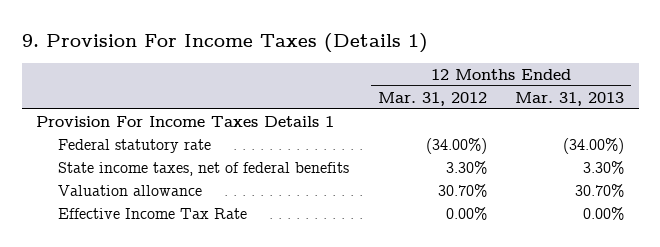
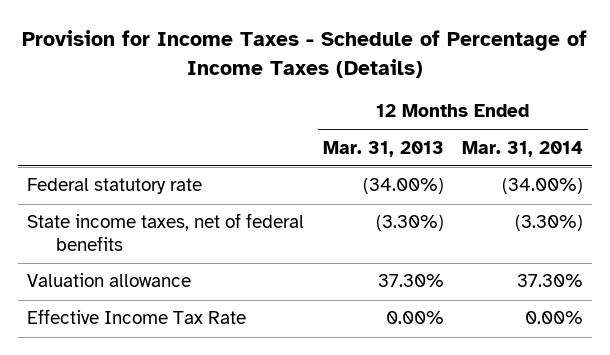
[21,32,428,53] 9. Provision For Income Taxes (Details 1) -> [22,30,588,78] Provision for Income Taxes - Schedule of Percentage of Income Taxes (Details)
[377,91,487,106] Mar. 31, 2012 -> none
none -> [462,140,584,157] Mar. 31, 2014
[35,116,334,128] Provision For Income Taxes Details 1 -> none
[583,161,625,175] 3.30% -> [375,215,444,232] (3.30%)
[575,184,625,198] 30.70% -> [377,274,444,288] 37.30%

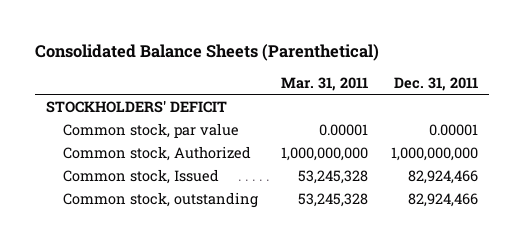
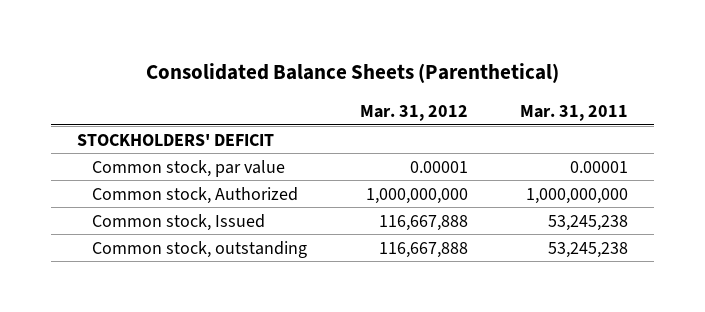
[393,76,478,91] Dec. 31, 2011 -> none
none -> [359,105,468,122] Mar. 31, 2012
[297,169,368,184] 53,245,328 -> [547,214,628,231] 53,245,238
[297,192,368,207] 53,245,328 -> [547,241,628,258] 53,245,238

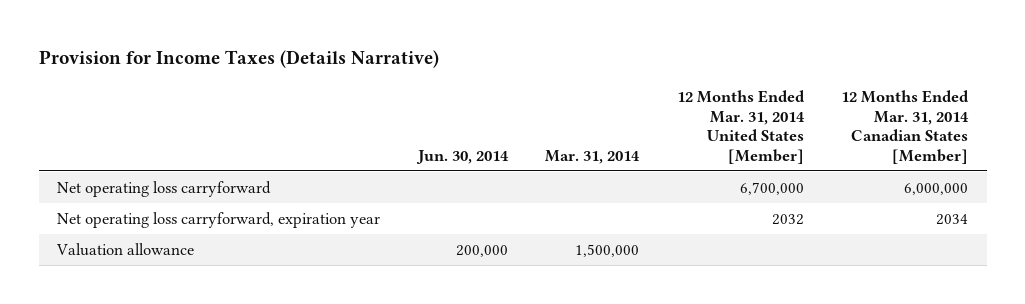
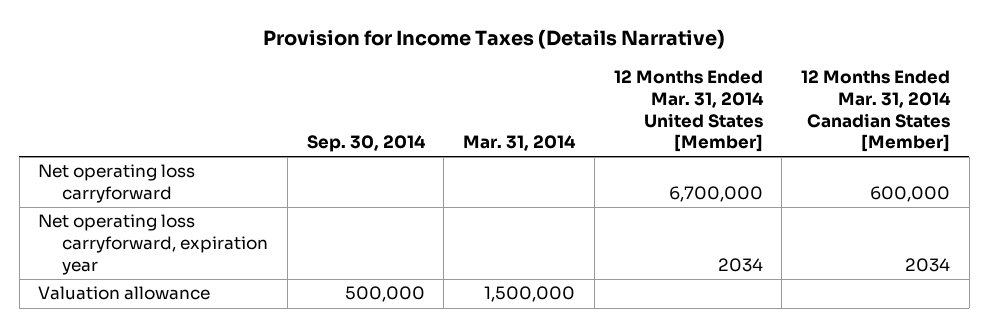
[415,149,509,164] Jun. 30, 2014 -> none
none -> [306,135,426,153] Sep. 30, 2014
[904,182,969,195] 6,000,000 -> [870,186,951,203] 600,000
[771,213,804,225] 2032 -> [717,258,763,273] 2034

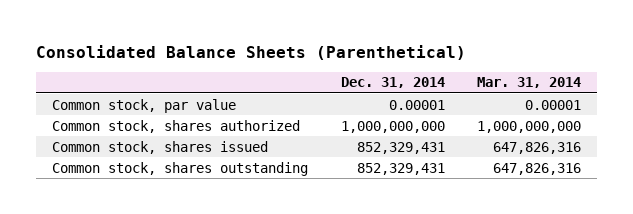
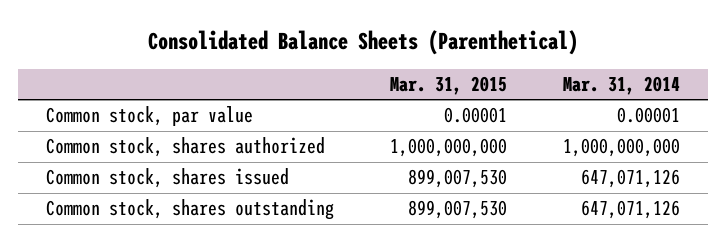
[340,77,445,89] Dec. 31, 2014 -> none
none -> [389,75,507,95] Mar. 31, 2015
[492,141,581,154] 647,826,316 -> [580,169,680,189] 647,071,126
[492,162,581,175] 647,826,316 -> [580,200,680,220] 647,071,126

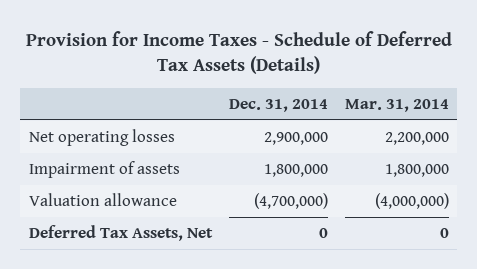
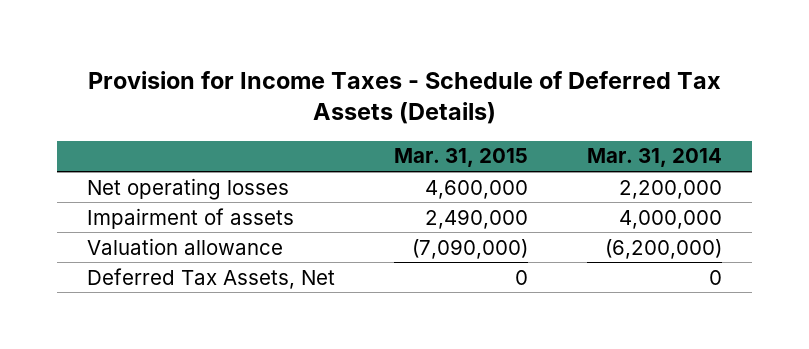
[228,98,328,112] Dec. 31, 2014 -> none
none -> [394,148,529,168] Mar. 31, 2015
[384,164,449,178] 1,800,000 -> [619,209,723,229] 4,000,000
[374,193,449,210] (4,000,000) -> [605,238,723,259] (6,200,000)

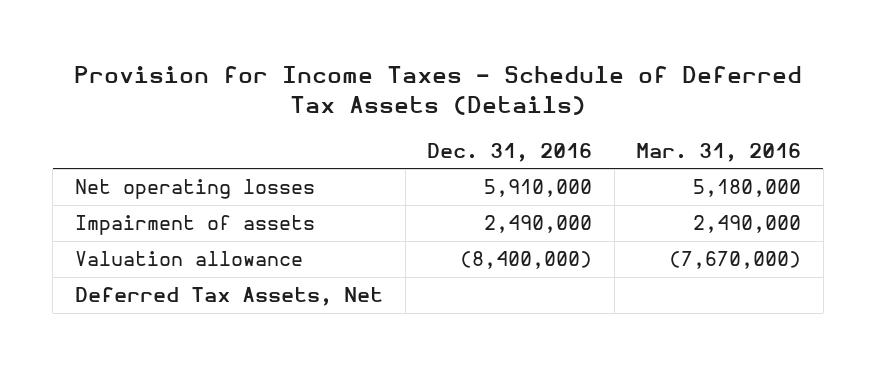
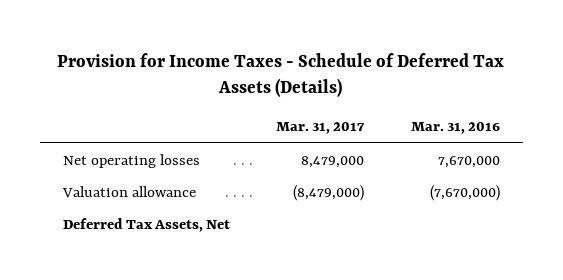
[427,142,593,162] Dec. 31, 2016 -> none
none -> [276,122,366,135] Mar. 31, 2017
[74,215,315,236] Impairment of assets -> none
[693,179,802,198] 5,180,000 -> [437,155,500,168] 7,670,000

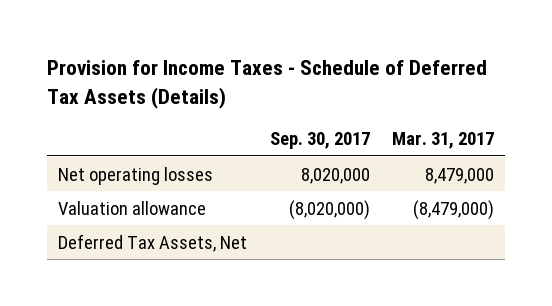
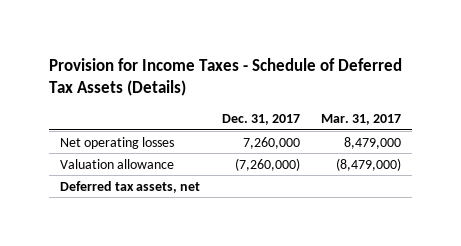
[269,132,370,150] Sep. 30, 2017 -> none
none -> [221,114,300,126] Dec. 31, 2017
[58,233,248,252] Deferred Tax Assets, Net -> [59,180,200,193] Deferred tax assets, net

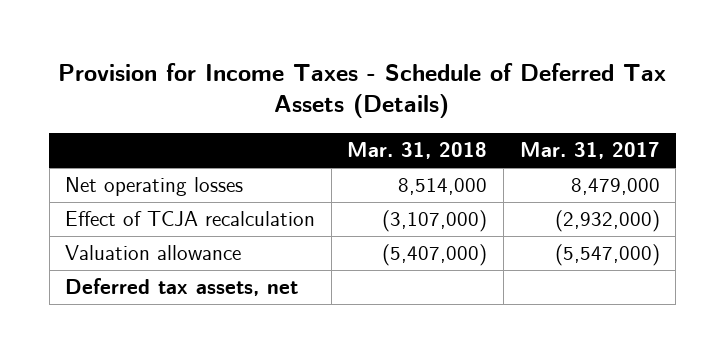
[221,114,300,126] Dec. 31, 2017 -> none
none -> [347,142,488,160] Mar. 31, 2018
none -> [65,211,316,227] Effect of TCJA recalculation
[336,157,402,171] (8,479,000) -> [554,244,660,267] (5,547,000)

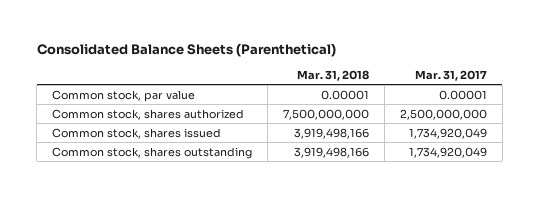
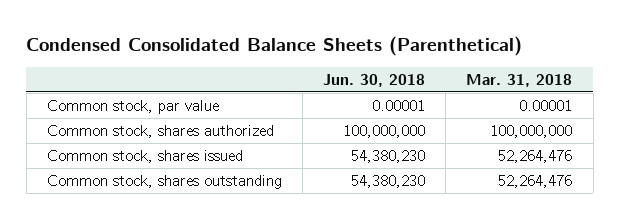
[36,42,336,57] Consolidated Balance Sheets (Parenthetical) -> [26,36,523,57] Condensed Consolidated Balance Sheets (Parenthetical)
[414,69,487,81] Mar. 31, 2017 -> none
none -> [323,73,426,87] Jun. 30, 2018
[282,108,369,120] 7,500,000,000 -> [490,124,573,138] 100,000,000
[293,127,369,139] 3,919,498,166 -> [498,149,573,163] 52,264,476
[293,146,369,158] 3,919,498,166 -> [498,174,573,188] 52,264,476

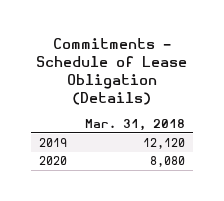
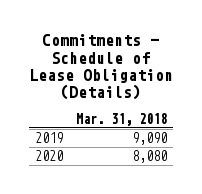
[142,138,185,150] 12,120 -> [131,132,167,146] 9,090

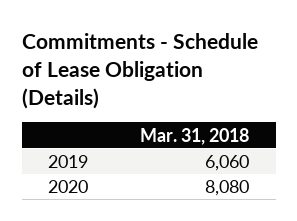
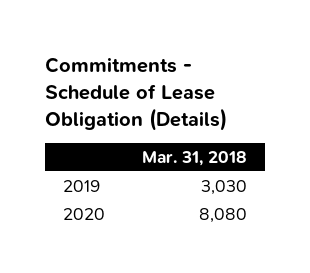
[205,155,250,172] 6,060 -> [200,179,247,195] 3,030

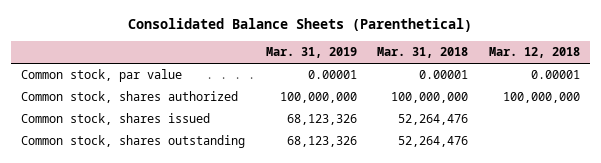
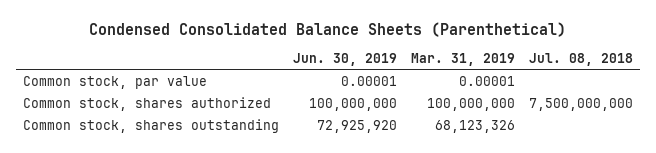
[128,18,473,33] Consolidated Balance Sheets (Parenthetical) -> [88,22,566,38] Condensed Consolidated Balance Sheets (Parenthetical)
[377,47,469,59] Mar. 31, 2018 -> none
[488,47,580,59] Mar. 12, 2018 -> none
none -> [292,53,397,67] Jun. 30, 2019
none -> [528,53,633,67] Jul. 08, 2018
[20,113,210,126] Common stock, shares issued -> none

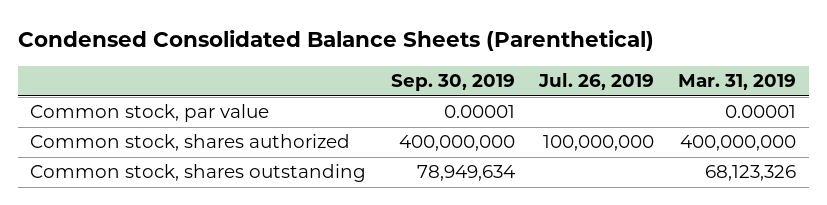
[292,53,397,67] Jun. 30, 2019 -> none
[528,53,633,67] Jul. 08, 2018 -> none
none -> [390,74,515,92] Sep. 30, 2019
none -> [538,73,655,91] Jul. 26, 2019
[426,98,515,112] 100,000,000 -> [680,135,797,152] 400,000,000

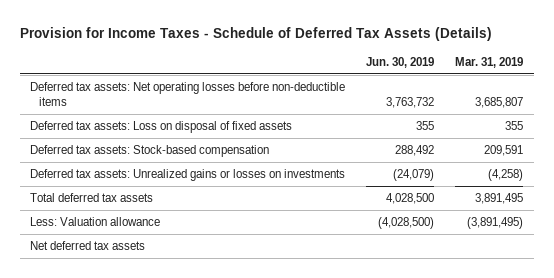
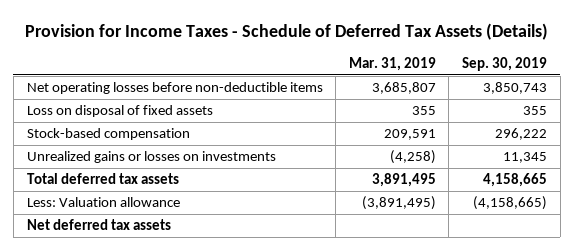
[366,56,435,68] Jun. 30, 2019 -> none
none -> [462,57,548,72] Sep. 30, 2019
[30,82,346,106] Deferred tax assets: Net operating losses before non-deductible items -> [26,82,323,95] Net operating losses before non-deductible items
[30,121,293,134] Deferred tax assets: Loss on disposal of fixed assets -> [26,105,213,118] Loss on disposal of fixed assets
[30,145,270,158] Deferred tax assets: Stock-based compensation -> [26,128,190,141] Stock-based compensation
[30,169,346,182] Deferred tax assets: Unrealized gains or losses on investments -> [26,151,276,164] Unrealized gains or losses on investments

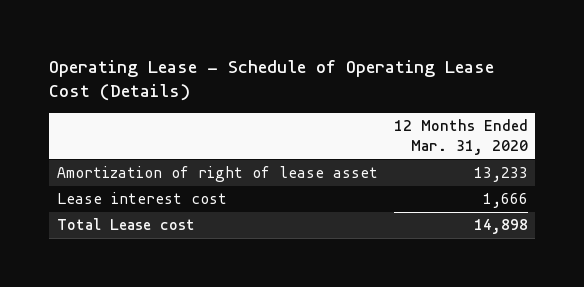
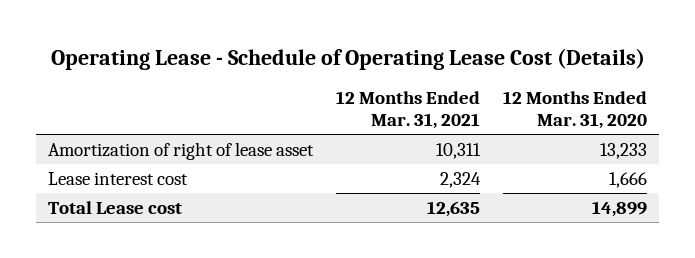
none -> [336,91,481,129] 12 Months Ended Mar. 31, 2021
[473,219,528,235] 14,898 -> [592,200,648,217] 14,899

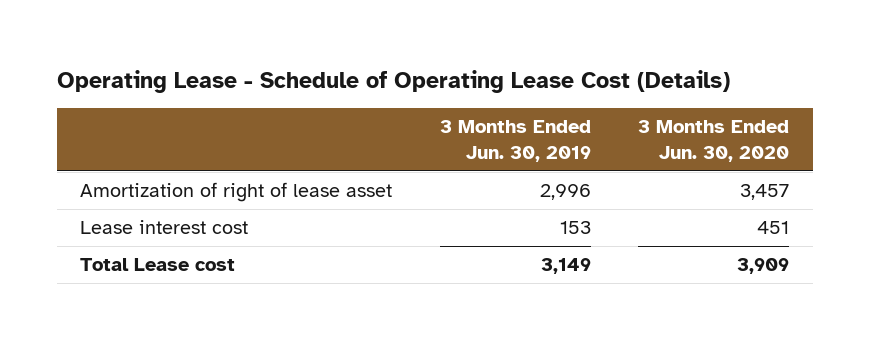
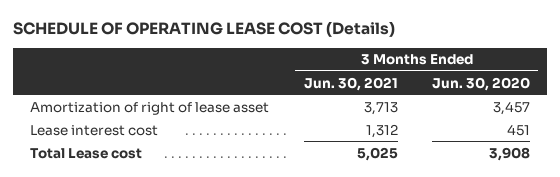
[56,69,730,93] Operating Lease - Schedule of Operating Lease Cost (Details) -> [13,21,396,38] SCHEDULE OF OPERATING LEASE COST (Details)
[439,120,591,163] 3 Months Ended Jun. 30, 2019 -> none
none -> [303,76,398,91] Jun. 30, 2021
[736,258,789,275] 3,909 -> [488,146,530,161] 3,908

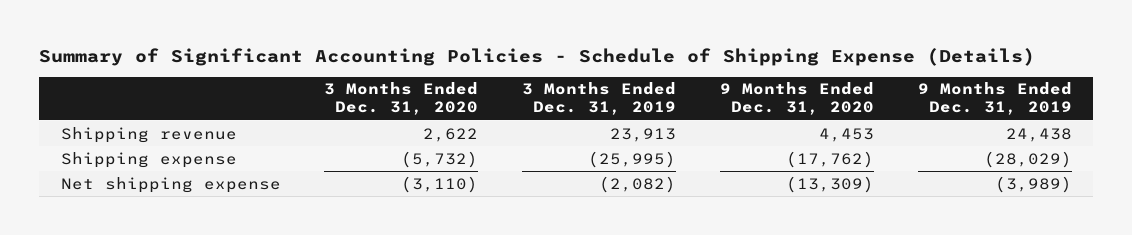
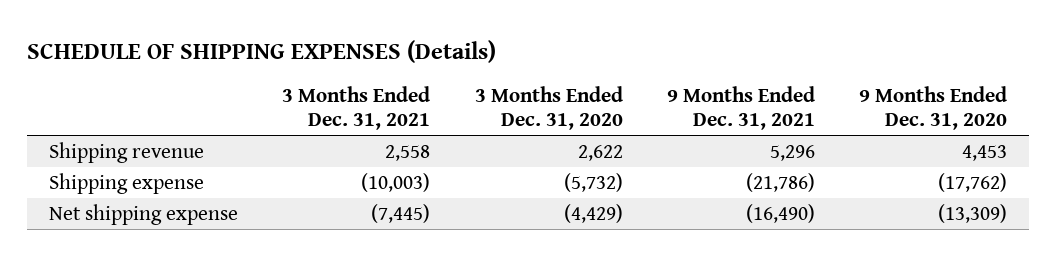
[38,47,1035,66] Summary of Significant Accounting Policies - Schedule of Shipping Expense (Details) -> [26,40,496,64] SCHEDULE OF SHIPPING EXPENSES (Details)
[522,82,677,116] 3 Months Ended Dec. 31, 2019 -> none
[917,82,1072,116] 9 Months Ended Dec. 31, 2019 -> none
none -> [282,85,431,131] 3 Months Ended Dec. 31, 2021
none -> [666,85,815,131] 9 Months Ended Dec. 31, 2021
[401,175,479,193] (3,110) -> [563,203,623,223] (4,429)

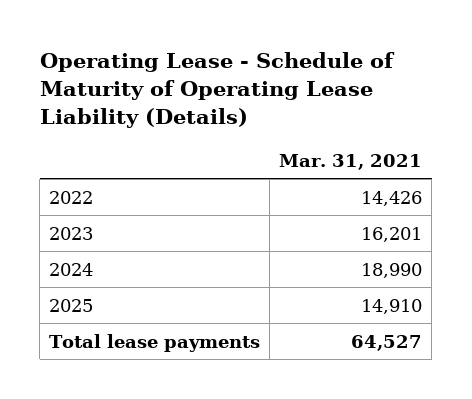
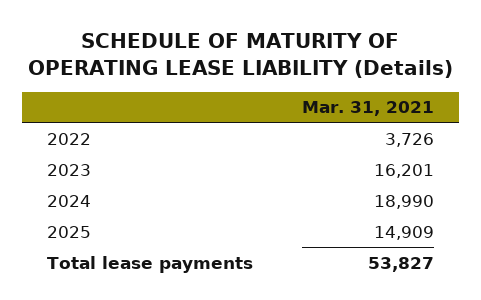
[39,52,395,129] Operating Lease - Schedule of Maturity of Operating Lease Liability (Details) -> [28,33,454,78] SCHEDULE OF MATURITY OF OPERATING LEASE LIABILITY (Details)
[361,190,423,206] 14,426 -> [385,132,435,147] 3,726
[361,298,423,314] 14,910 -> [374,225,435,240] 14,909
[351,334,423,351] 64,527 -> [368,256,435,272] 53,827

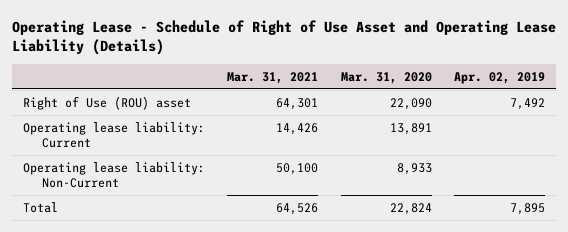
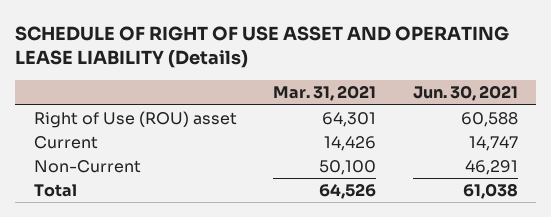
[11,19,556,56] Operating Lease - Schedule of Right of Use Asset and Operating Lease Liability (Details) -> [15,25,510,69] SCHEDULE OF RIGHT OF USE ASSET AND OPERATING LEASE LIABILITY (Details)
[340,71,432,84] Mar. 31, 2020 -> none
[453,71,545,84] Apr. 02, 2019 -> none
none -> [412,85,518,102] Jun. 30, 2021
[23,121,206,149] Operating lease liability: Current -> [33,135,98,149] Current
[23,161,206,189] Operating lease liability: Non-Current -> [33,159,141,173] Non-Current

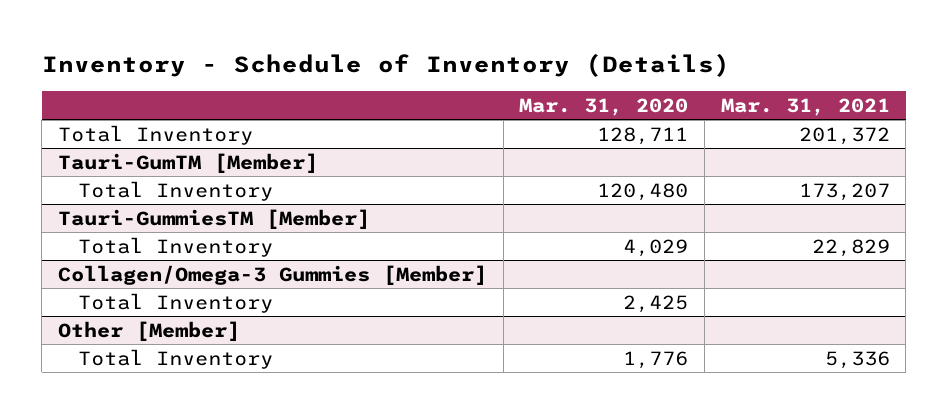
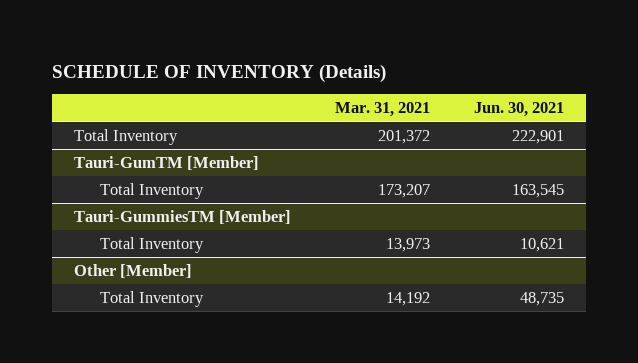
[41,52,730,77] Inventory - Schedule of Inventory (Details) -> [52,63,387,83] SCHEDULE OF INVENTORY (Details)
[519,97,689,116] Mar. 31, 2020 -> none
none -> [473,102,564,118] Jun. 30, 2021
[58,264,488,285] Collagen/Omega-3 Gummies [Member] -> none
[78,292,274,313] Total Inventory -> none
[811,238,890,257] 22,829 -> [385,237,430,252] 13,973
[824,350,890,369] 5,336 -> [385,291,430,306] 14,192

